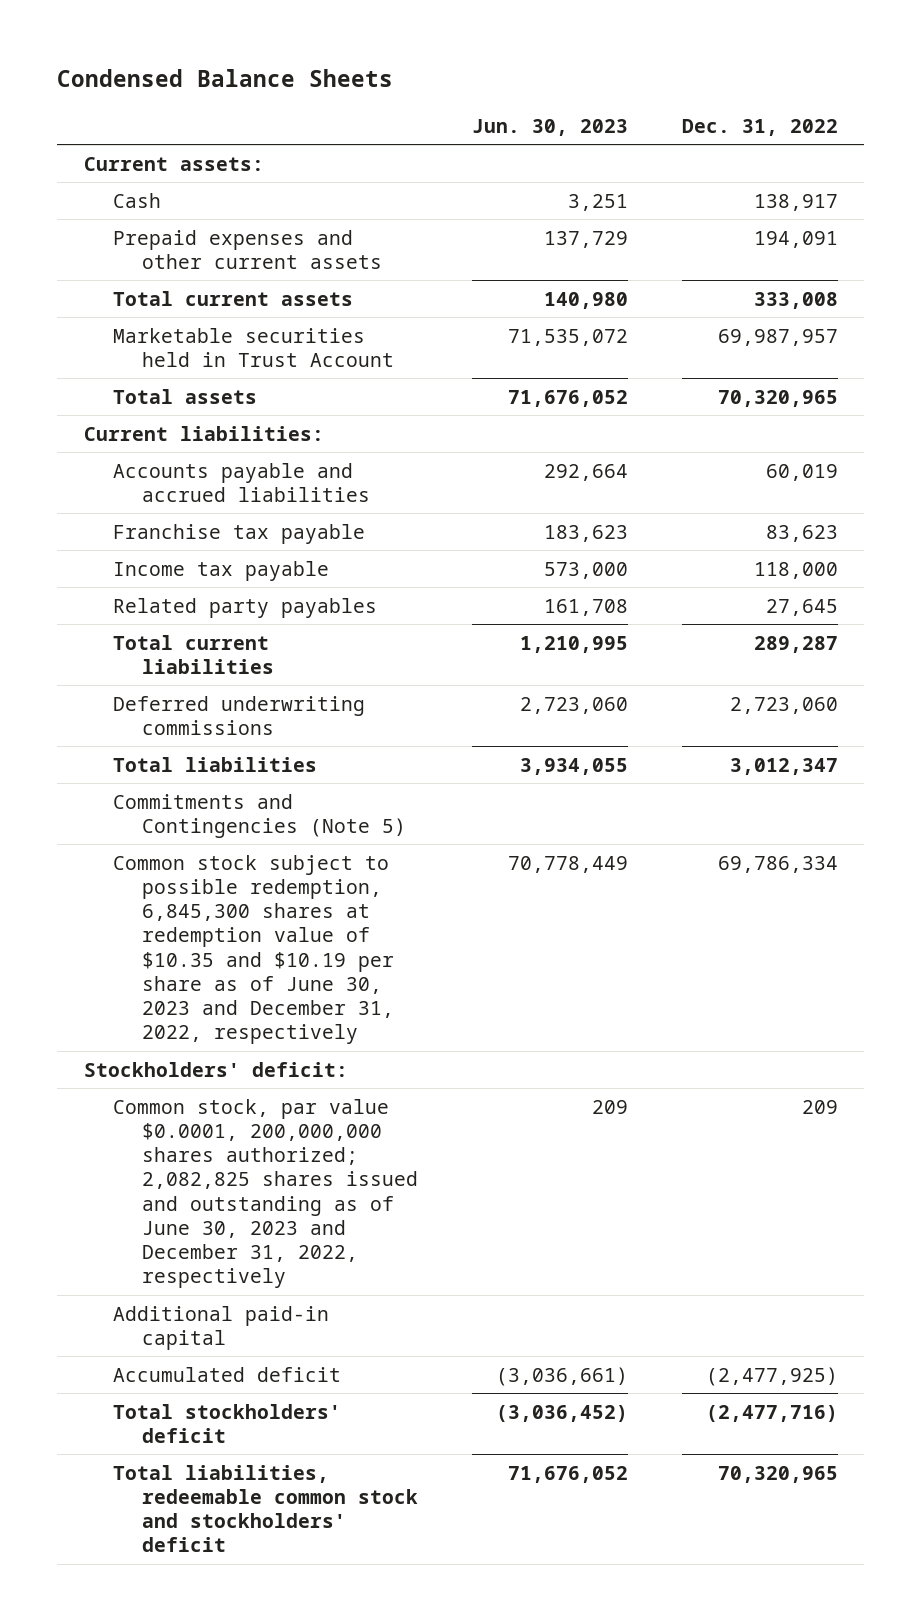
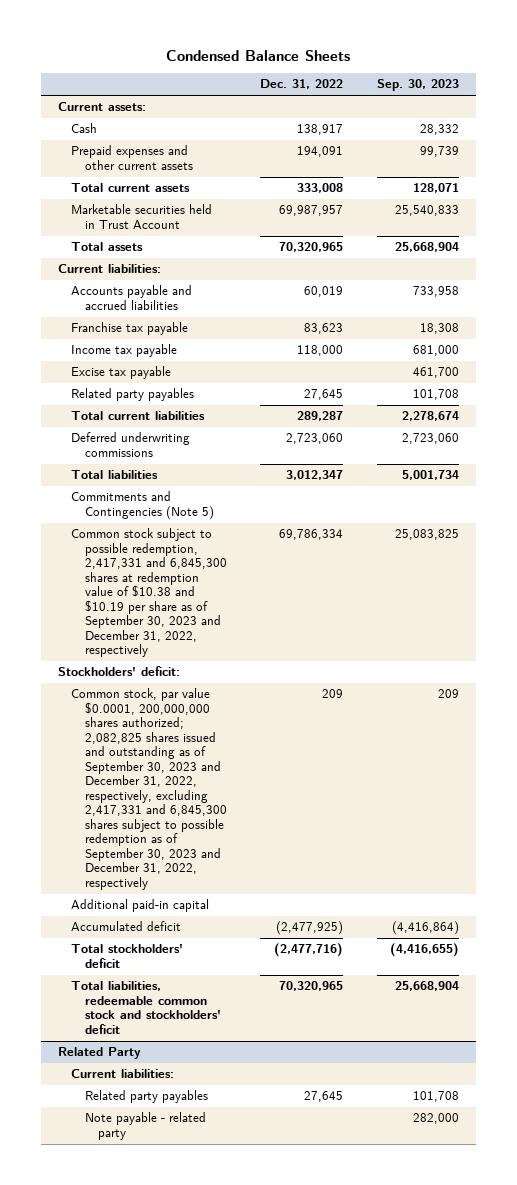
[471,118,628,136] Jun. 30, 2023 -> none
none -> [376,79,459,92] Sep. 30, 2023
none -> [71,366,172,380] Excise tax payable
[112,854,394,1045] Common stock subject to possible redemption, 6,845,300 shares at redemption value of $10.35 and $10.19 per share as of June 30, 2023 and December 31, 2022, respectively -> [71,528,227,658] Common stock subject to possible redemption, 2,417,331 and 6,845,300 shares at redemption value of $10.38 and $10.19 per share as of September 30, 2023 and December 31, 2022, respectively
[112,1098,418,1289] Common stock, par value $0.0001, 200,000,000 shares authorized; 2,082,825 shares issued and outstanding as of June 30, 2023 and December 31, 2022, respectively -> [71,688,227,890] Common stock, par value $0.0001, 200,000,000 shares authorized; 2,082,825 shares issued and outstanding as of September 30, 2023 and December 31, 2022, respectively, excluding 2,417,331 and 6,845,300 shares subject to possible redemption as of September 30, 2023 and December 31, 2022, respectively
none -> [58,1047,142,1060] Related Party
none -> [71,1069,175,1079] Current liabilities:
none -> [84,1090,208,1104] Related party payables
none -> [84,1112,206,1140] Note payable - related party

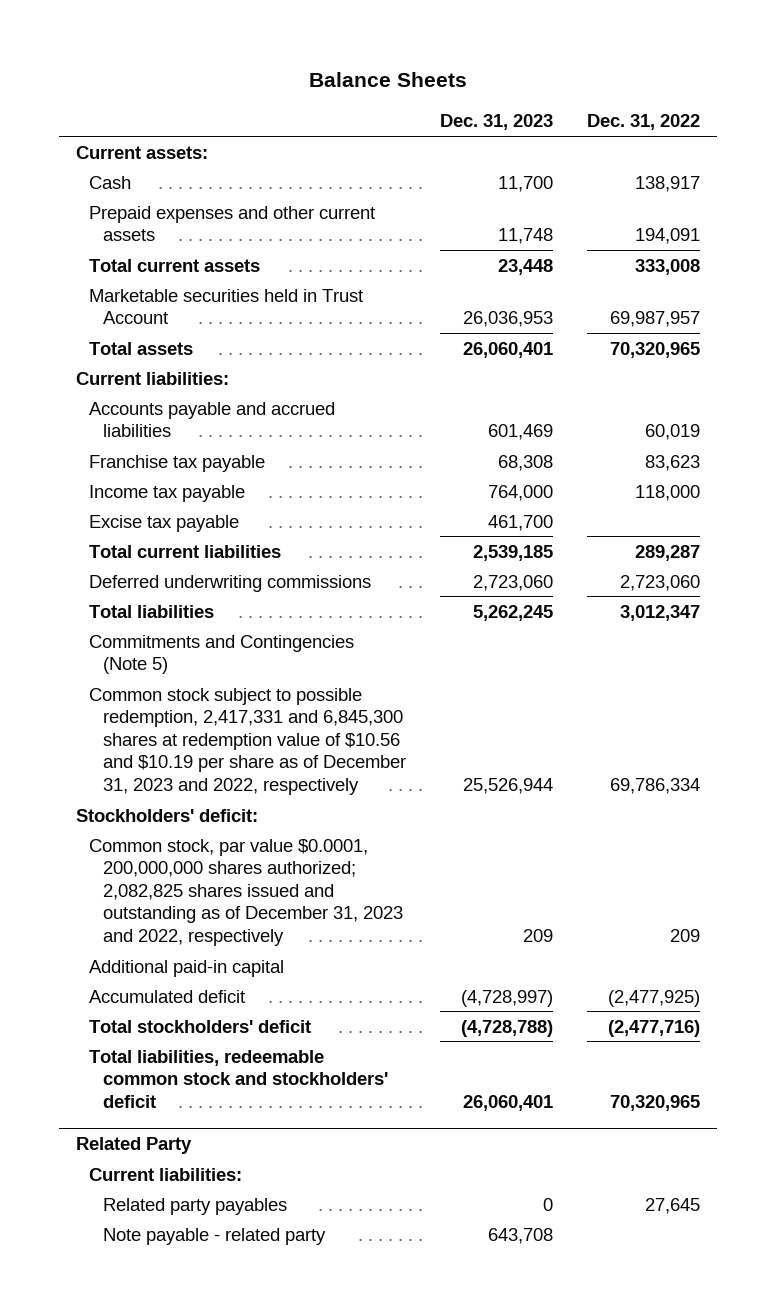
[166,49,351,61] Condensed Balance Sheets -> [308,72,467,88] Balance Sheets
[376,79,459,92] Sep. 30, 2023 -> none
none -> [439,114,553,131] Dec. 31, 2023
[71,388,195,402] Related party payables -> none
[71,528,227,658] Common stock subject to possible redemption, 2,417,331 and 6,845,300 shares at redemption value of $10.38 and $10.19 per share as of September 30, 2023 and December 31, 2022, respectively -> [89,687,407,795] Common stock subject to possible redemption, 2,417,331 and 6,845,300 shares at redemption value of $10.56 and $10.19 per share as of December 31, 2023 and 2022, respectively
[71,688,227,890] Common stock, par value $0.0001, 200,000,000 shares authorized; 2,082,825 shares issued and outstanding as of September 30, 2023 and December 31, 2022, respectively, excluding 2,417,331 and 6,845,300 shares subject to possible redemption as of September 30, 2023 and December 31, 2022, respectively -> [89,838,404,946] Common stock, par value $0.0001, 200,000,000 shares authorized; 2,082,825 shares issued and outstanding as of December 31, 2023 and 2022, respectively

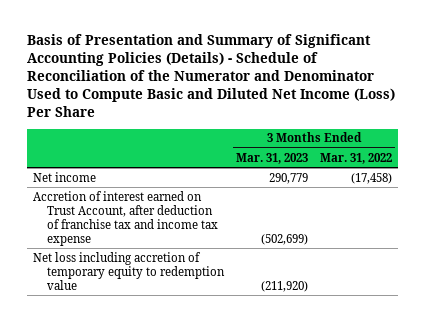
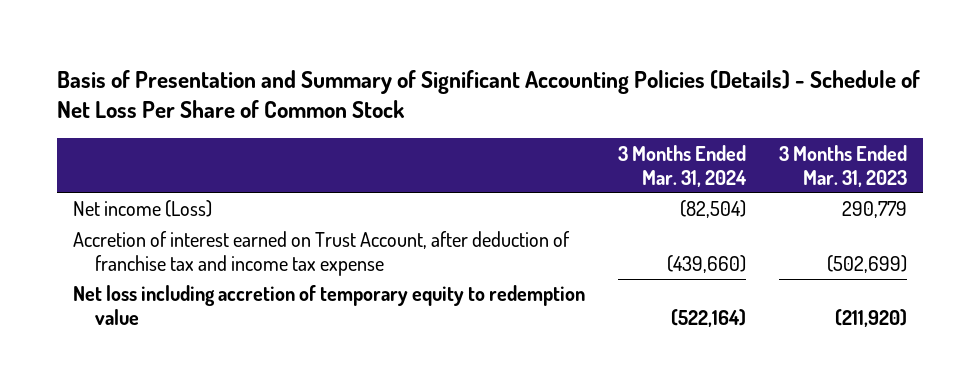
[27,34,396,118] Basis of Presentation and Summary of Significant Accounting Policies (Details) - Schedule of Reconciliation of the Numerator and Denominator Used to Compute Basic and Diluted Net Income (Loss) Per Share -> [56,69,920,119] Basis of Presentation and Summary of Significant Accounting Policies (Details) - Schedule of Net Loss Per Share of Common Stock
[320,152,393,164] Mar. 31, 2022 -> none
none -> [617,144,747,187] 3 Months Ended Mar. 31, 2024
[33,171,97,182] Net income -> [73,200,213,218] Net income (Loss)

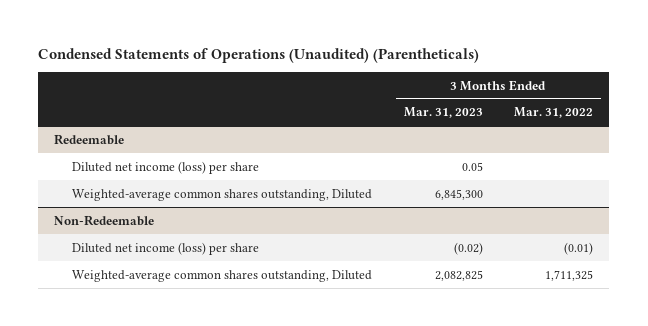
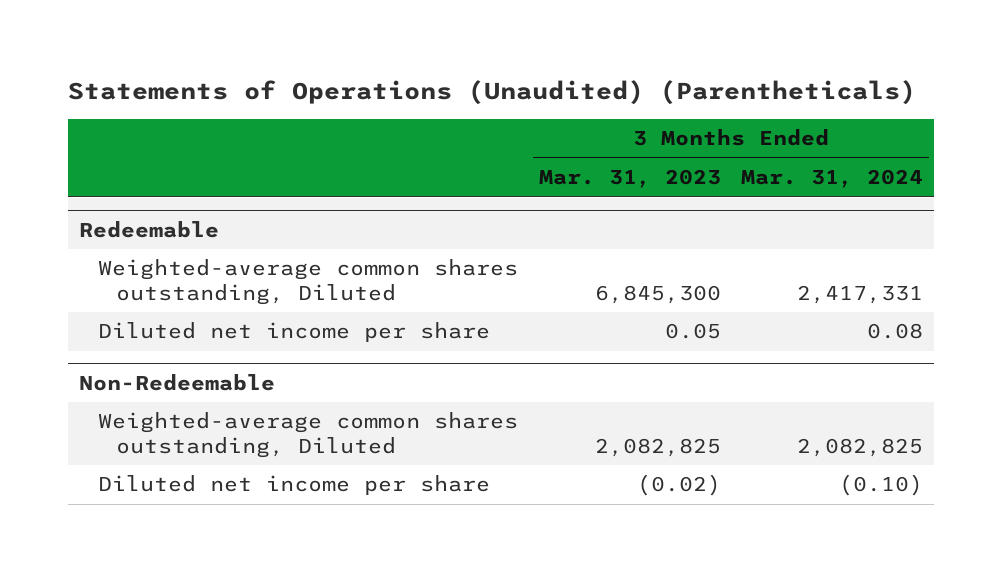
[38,47,480,63] Condensed Statements of Operations (Unaudited) (Parentheticals) -> [68,80,917,106] Statements of Operations (Unaudited) (Parentheticals)
[514,107,594,119] Mar. 31, 2022 -> none
none -> [741,169,924,189] Mar. 31, 2024
[71,160,259,174] Diluted net income (loss) per share -> none
none -> [97,322,490,343] Diluted net income per share
[71,241,259,255] Diluted net income (loss) per share -> none
none -> [97,475,490,496] Diluted net income per share

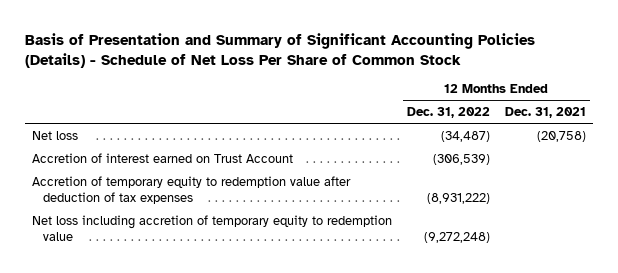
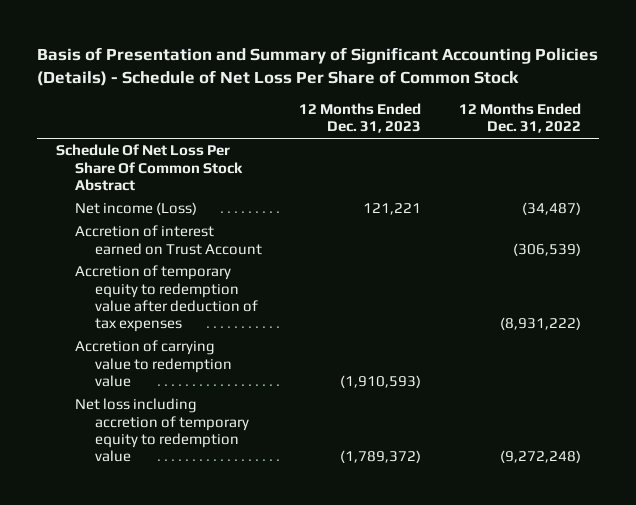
[504,107,586,119] Dec. 31, 2021 -> none
none -> [299,103,422,134] 12 Months Ended Dec. 31, 2023
none -> [55,144,244,191] Schedule Of Net Loss Per Share Of Common Stock Abstract
[32,130,79,140] Net loss -> [75,202,198,216] Net income (Loss)
none -> [75,340,232,387] Accretion of carrying value to redemption value

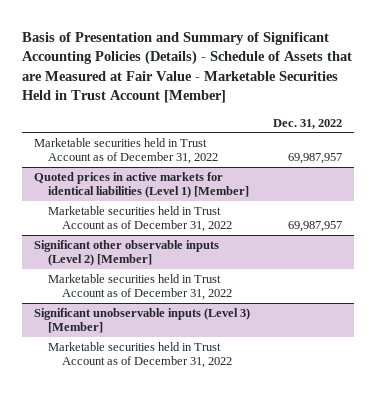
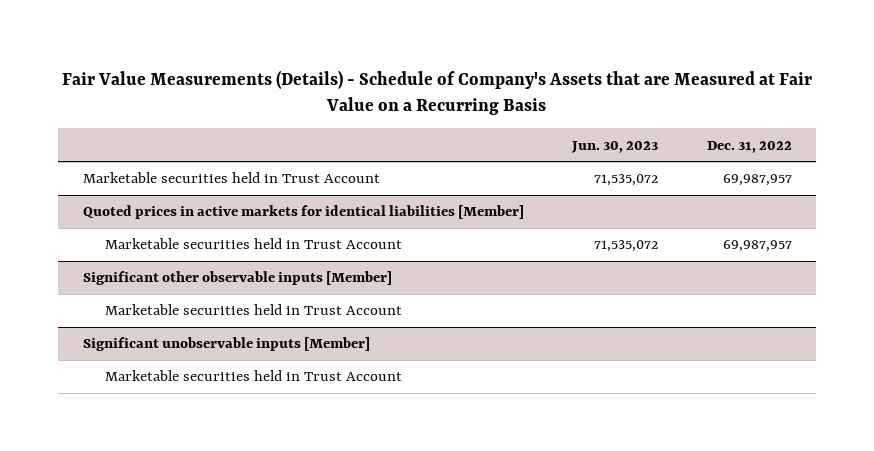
[22,31,353,104] Basis of Presentation and Summary of Significant Accounting Policies (Details) - Schedule of Assets that are Measured at Fair Value - Marketable Securities Held in Trust Account [Member] -> [62,69,813,116] Fair Value Measurements (Details) - Schedule of Company's Assets that are Measured at Fair Value on a Recurring Basis
none -> [571,140,659,153] Jun. 30, 2023
[33,137,218,165] Marketable securities held in Trust Account as of December 31, 2022 -> [82,172,380,184] Marketable securities held in Trust Account
[33,171,249,199] Quoted prices in active markets for identical liabilities (Level 1) [Member] -> [82,205,524,220] Quoted prices in active markets for identical liabilities [Member]
[47,205,232,233] Marketable securities held in Trust Account as of December 31, 2022 -> [105,238,403,250] Marketable securities held in Trust Account
[33,239,219,267] Significant other observable inputs (Level 2) [Member] -> [82,271,392,286] Significant other observable inputs [Member]
[47,273,232,301] Marketable securities held in Trust Account as of December 31, 2022 -> [105,304,403,316] Marketable securities held in Trust Account
[33,307,250,334] Significant unobservable inputs (Level 3) [Member] -> [82,337,370,352] Significant unobservable inputs [Member]
[47,341,232,369] Marketable securities held in Trust Account as of December 31, 2022 -> [105,370,403,382] Marketable securities held in Trust Account

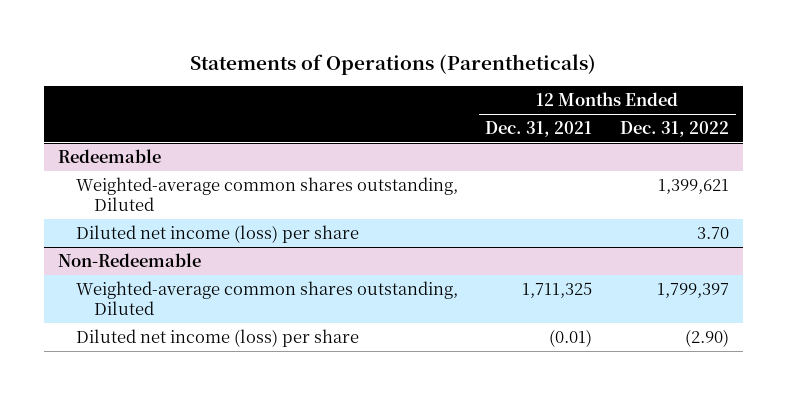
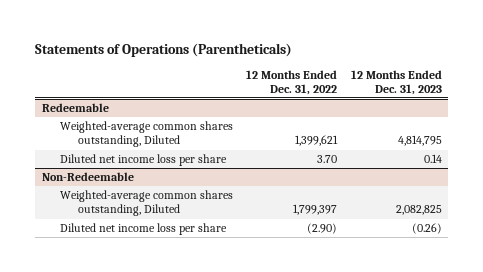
[485,120,593,137] Dec. 31, 2021 -> none
none -> [350,69,442,95] 12 Months Ended Dec. 31, 2023
[75,224,359,243] Diluted net income (loss) per share -> [59,154,227,167] Diluted net income loss per share
[75,328,359,347] Diluted net income (loss) per share -> [59,223,227,236] Diluted net income loss per share

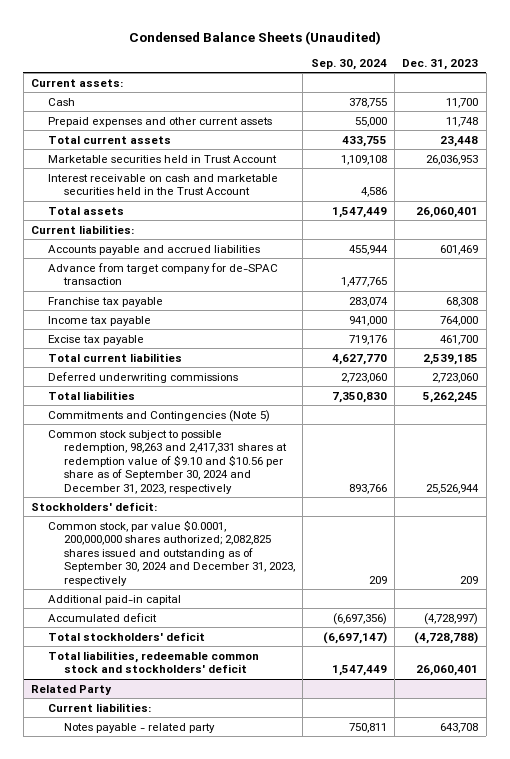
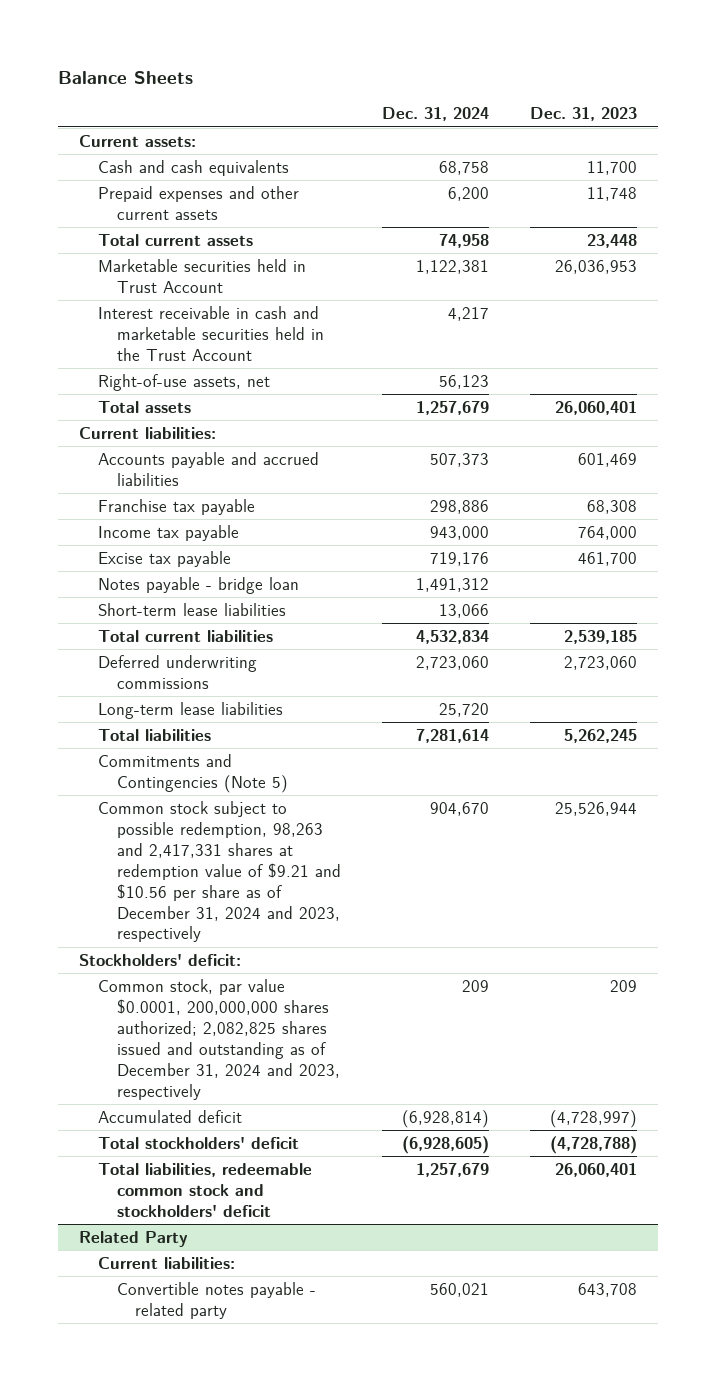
[128,30,381,45] Condensed Balance Sheets (Unaudited) -> [57,70,193,84] Balance Sheets
[310,58,387,70] Sep. 30, 2024 -> none
none -> [381,107,489,122] Dec. 31, 2024
[47,97,75,106] Cash -> [97,160,289,177] Cash and cash equivalents
[47,173,278,196] Interest receivable on cash and marketable securities held in the Trust Account -> [97,306,324,361] Interest receivable in cash and marketable securities held in the Trust Account
none -> [97,374,270,392] Right-of-use assets, net
[47,262,278,286] Advance from target company for de-SPAC transaction -> none
none -> [97,577,299,595] Notes payable - bridge loan
none -> [97,603,286,617] Short-term lease liabilities
none -> [97,702,283,720] Long-term lease liabilities
[47,429,287,494] Common stock subject to possible redemption, 98,263 and 2,417,331 shares at redemption value of $9.10 and $10.56 per share as of September 30, 2024 and December 31, 2023, respectively -> [97,801,341,943] Common stock subject to possible redemption, 98,263 and 2,417,331 shares at redemption value of $9.21 and $10.56 per share as of December 31, 2024 and 2023, respectively
[47,594,181,605] Additional paid-in capital -> none
[47,519,295,586] Common stock, par value $0.0001, 200,000,000 shares authorized; 2,082,825 shares issued and outstanding as of September 30, 2024 and December 31, 2023, respectively -> [97,979,340,1100] Common stock, par value $0.0001, 200,000,000 shares authorized; 2,082,825 shares issued and outstanding as of December 31, 2024 and 2023, respectively
[63,722,215,733] Notes payable - related party -> [116,1282,316,1319] Convertible notes payable - related party

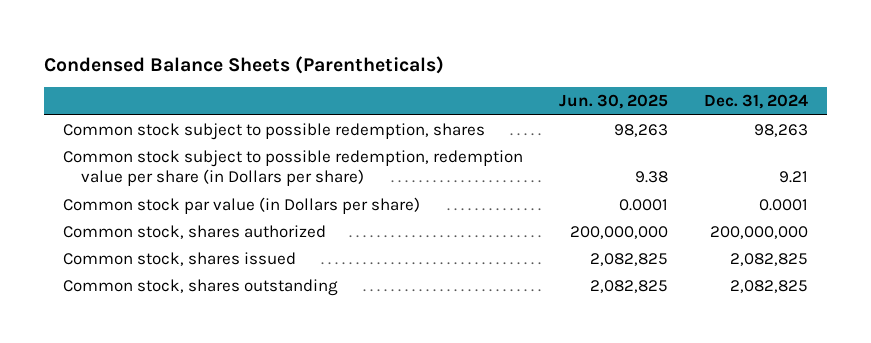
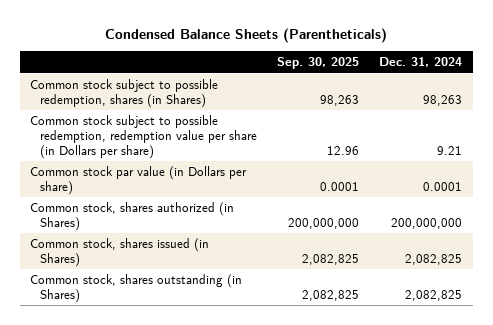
[558,94,668,110] Jun. 30, 2025 -> none
none -> [276,57,359,70] Sep. 30, 2025
[62,122,485,140] Common stock subject to possible redemption, shares -> [30,78,219,109] Common stock subject to possible redemption, shares (in Shares)
[62,224,326,239] Common stock, shares authorized -> [30,201,235,232] Common stock, shares authorized (in Shares)
[62,251,296,266] Common stock, shares issued -> [30,237,210,268] Common stock, shares issued (in Shares)
[62,278,338,296] Common stock, shares outstanding -> [30,273,243,304] Common stock, shares outstanding (in Shares)

